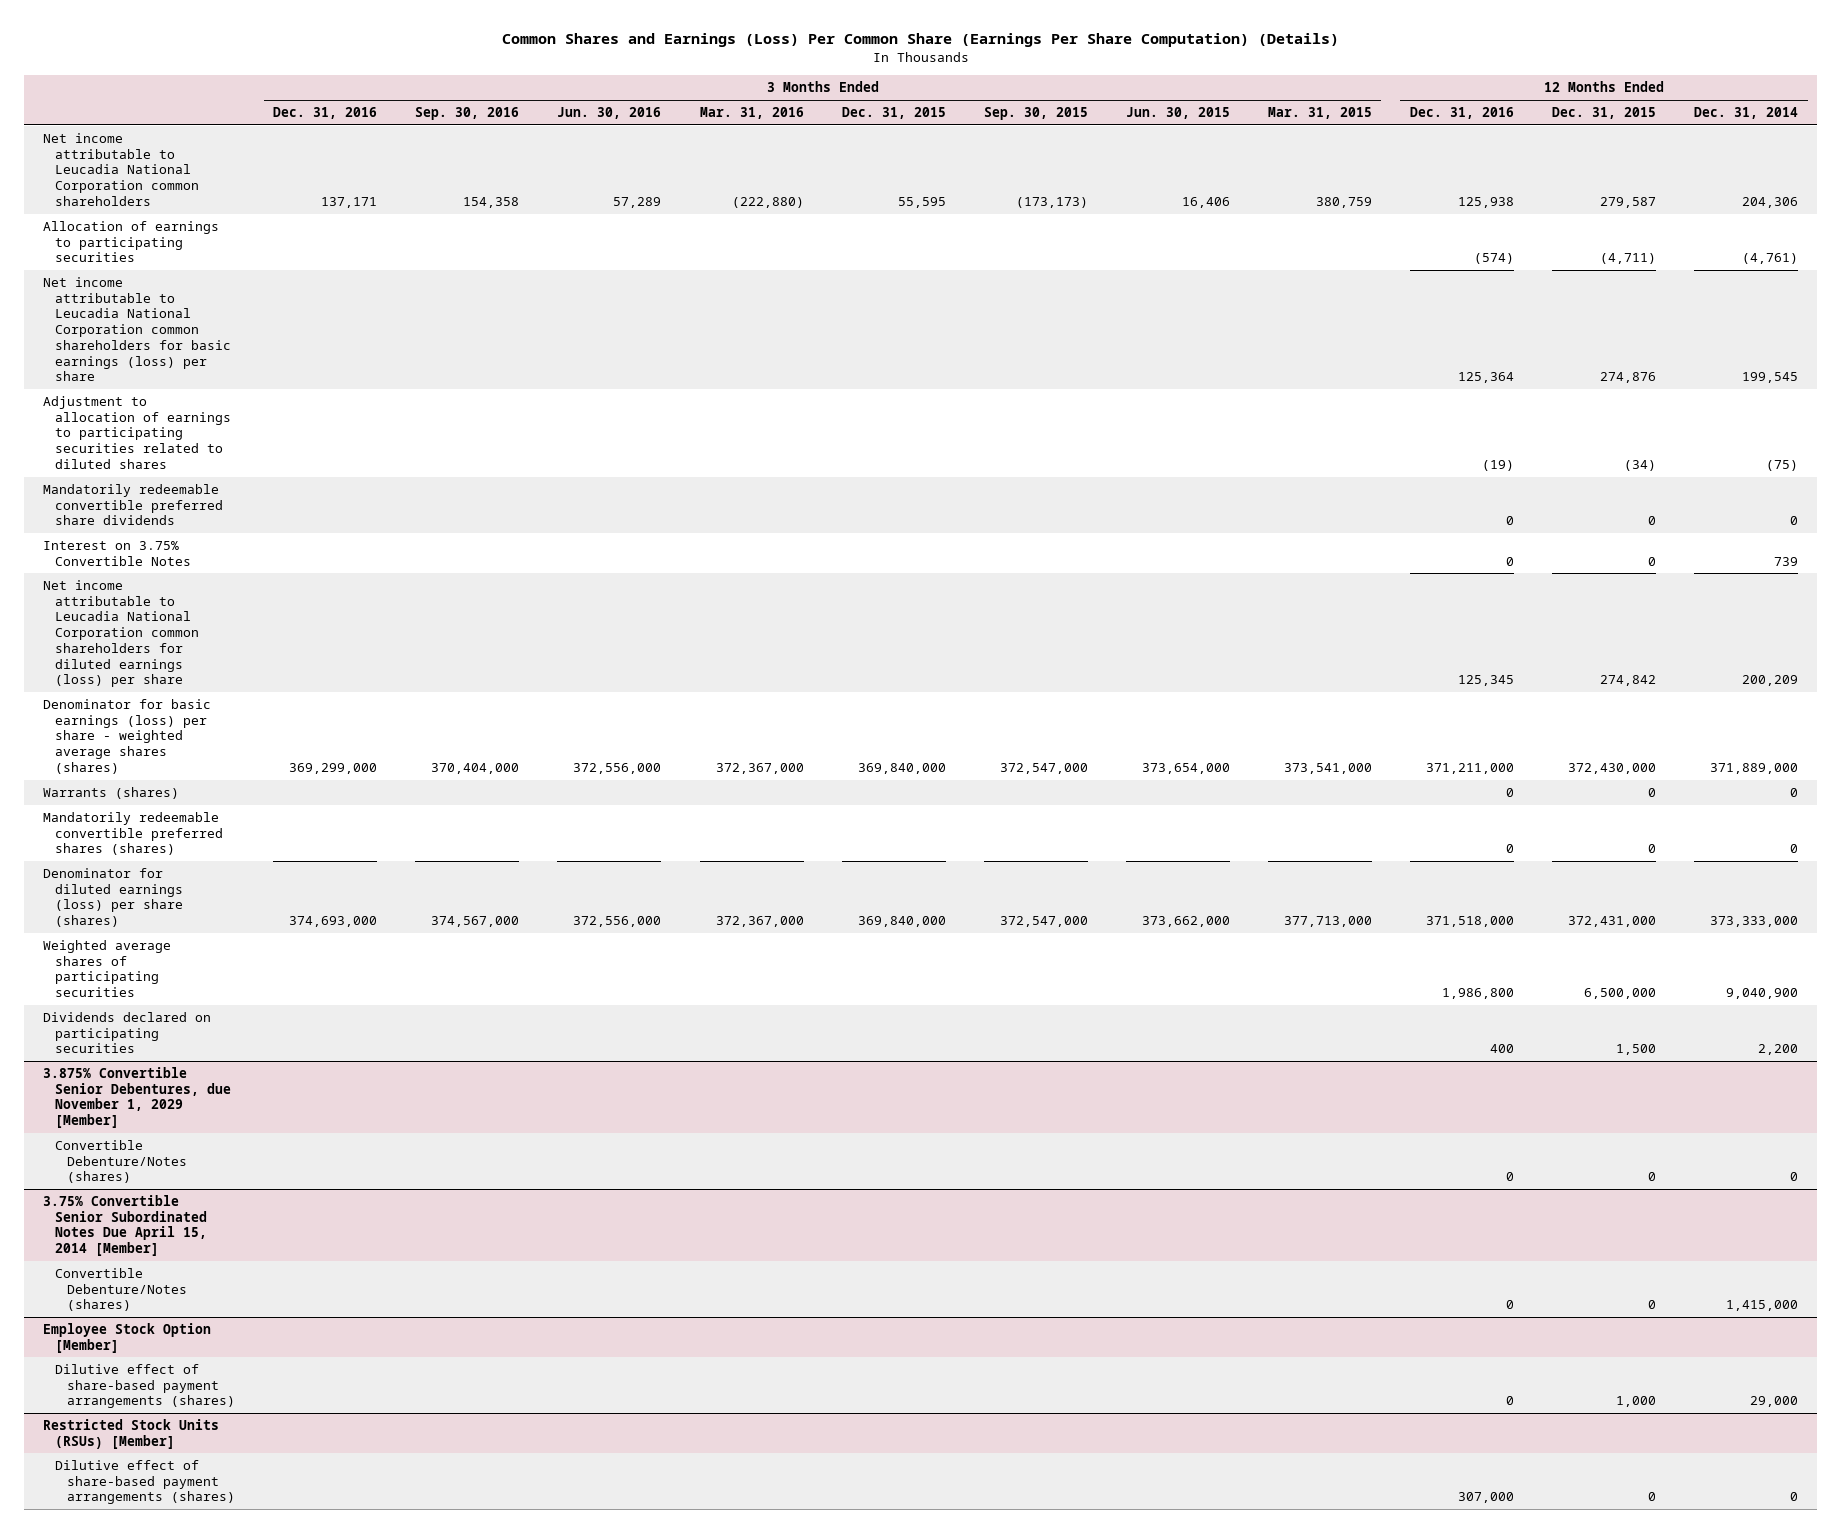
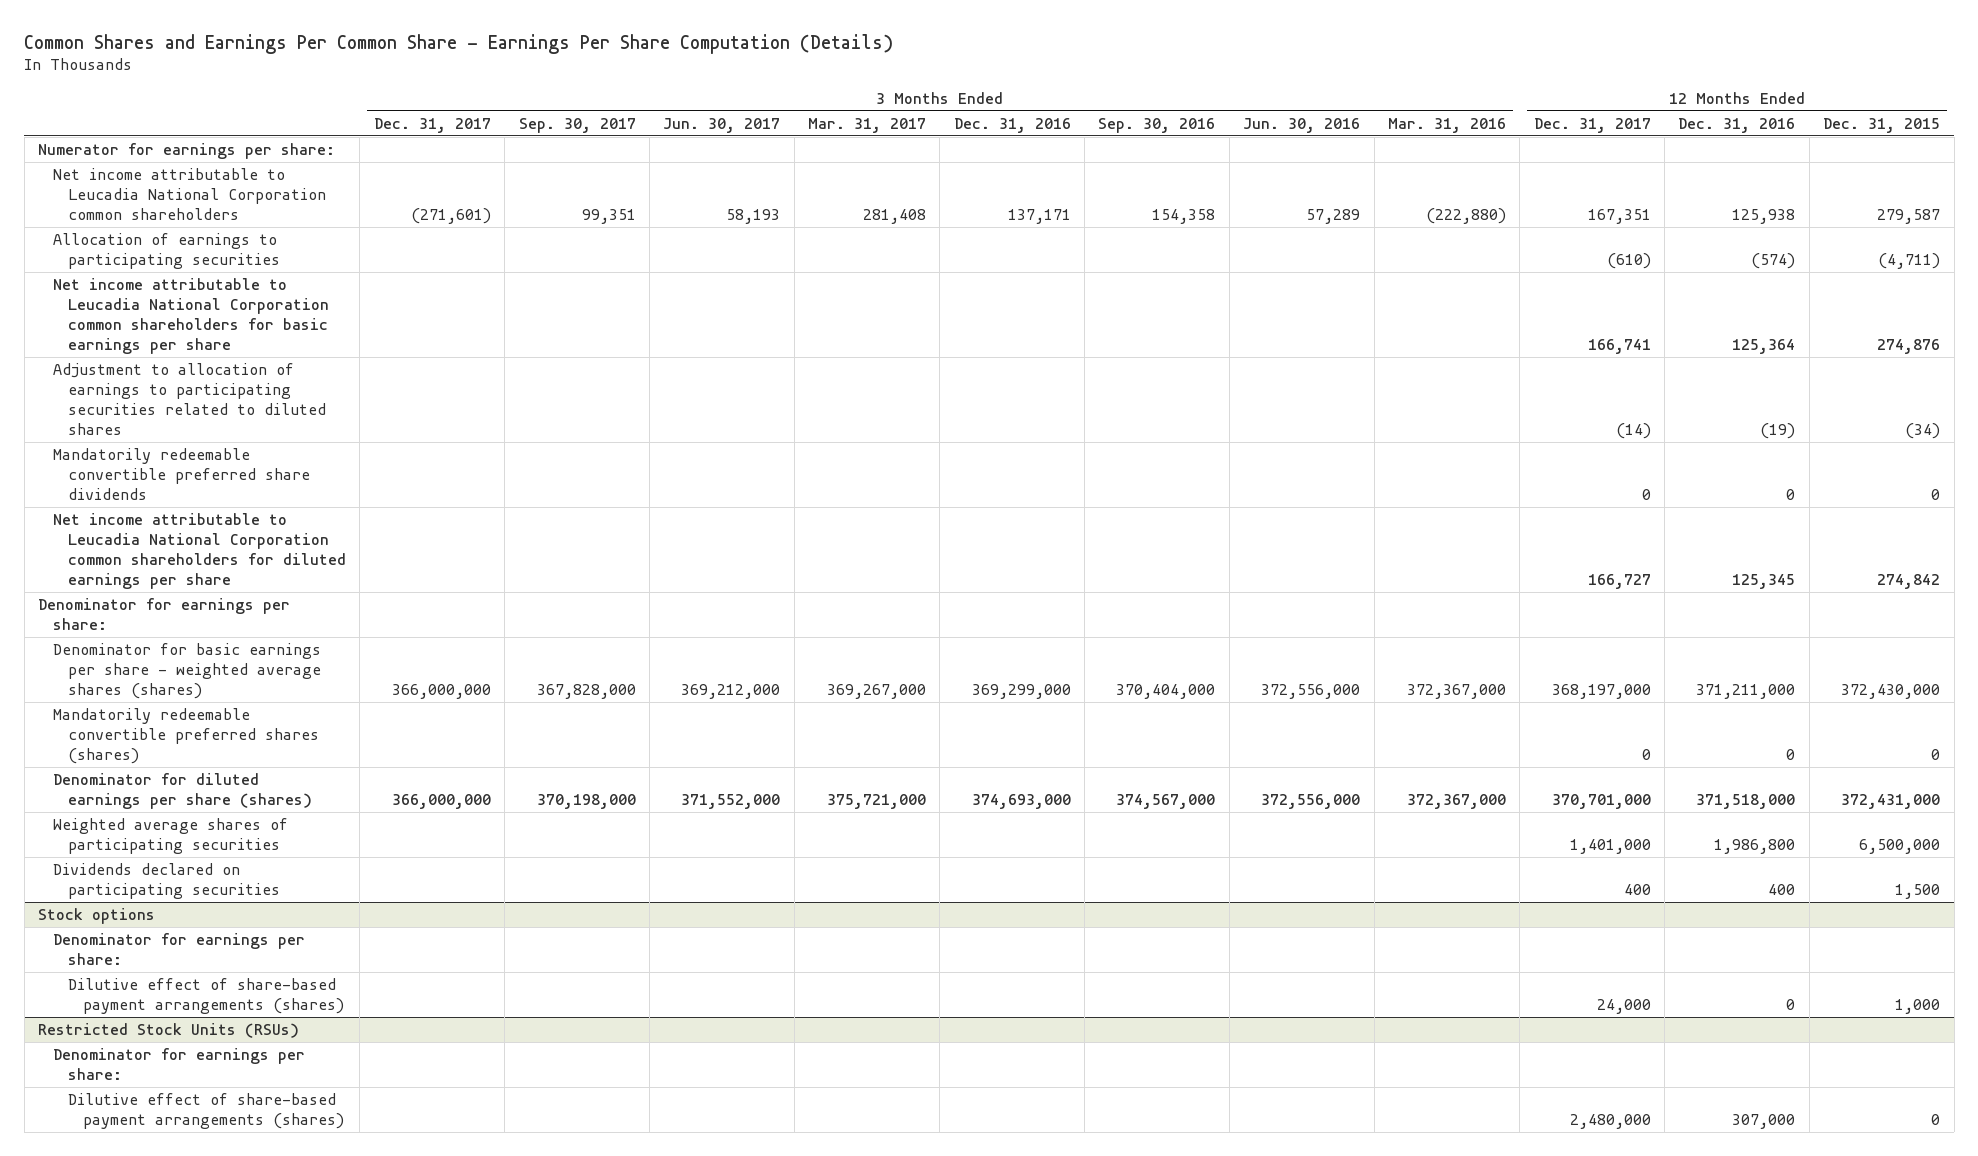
[501,33,1339,48] Common Shares and Earnings (Loss) Per Common Share (Earnings Per Share Computation) (Details) -> [24,33,894,54] Common Shares and Earnings Per Common Share - Earnings Per Share Computation (Details)
[841,107,946,120] Dec. 31, 2015 -> none
[983,107,1088,121] Sep. 30, 2015 -> none
[1125,107,1230,120] Jun. 30, 2015 -> none
[1267,107,1372,120] Mar. 31, 2015 -> none
[1694,107,1799,120] Dec. 31, 2014 -> none
none -> [373,117,491,133] Dec. 31, 2017
none -> [518,117,636,133] Sep. 30, 2017
none -> [663,117,781,133] Jun. 30, 2017
none -> [808,117,927,133] Mar. 31, 2017
none -> [1533,117,1651,133] Dec. 31, 2017
none -> [37,142,335,159] Numerator for earnings per share:
[43,277,232,382] Net income attributable to Leucadia National Corporation common shareholders for basic earnings (loss) per share -> [52,277,330,355] Net income attributable to Leucadia National Corporation common shareholders for basic earnings per share
[43,541,192,566] Interest on 3.75% Convertible Notes -> none
[43,787,180,800] Warrants (shares) -> none
[43,580,200,688] Net income attributable to Leucadia National Corporation common shareholders for diluted earnings (loss) per share -> [52,512,347,590] Net income attributable to Leucadia National Corporation common shareholders for diluted earnings per share
none -> [37,597,290,630] Denominator for earnings per share:
[43,699,212,774] Denominator for basic earnings (loss) per share - weighted average shares (shares) -> [52,642,322,700] Denominator for basic earnings per share - weighted average shares (shares)
[43,868,184,928] Denominator for diluted earnings (loss) per share (shares) -> [52,772,313,809] Denominator for diluted earnings per share (shares)
[43,1067,232,1129] 3.875% Convertible Senior Debentures, due November 1, 2029 [Member] -> none
[55,1140,188,1184] Convertible Debenture/Notes (shares) -> none
[43,1195,208,1257] 3.75% Convertible Senior Subordinated Notes Due April 15, 2014 [Member] -> none
[55,1268,188,1312] Convertible Debenture/Notes (shares) -> none
[43,1323,212,1353] Employee Stock Option [Member] -> [37,907,155,924] Stock options
none -> [52,932,305,965] Denominator for earnings per share:
[43,1419,220,1449] Restricted Stock Units (RSUs) [Member] -> [37,1022,299,1038] Restricted Stock Units (RSUs)
none -> [52,1047,305,1080] Denominator for earnings per share:

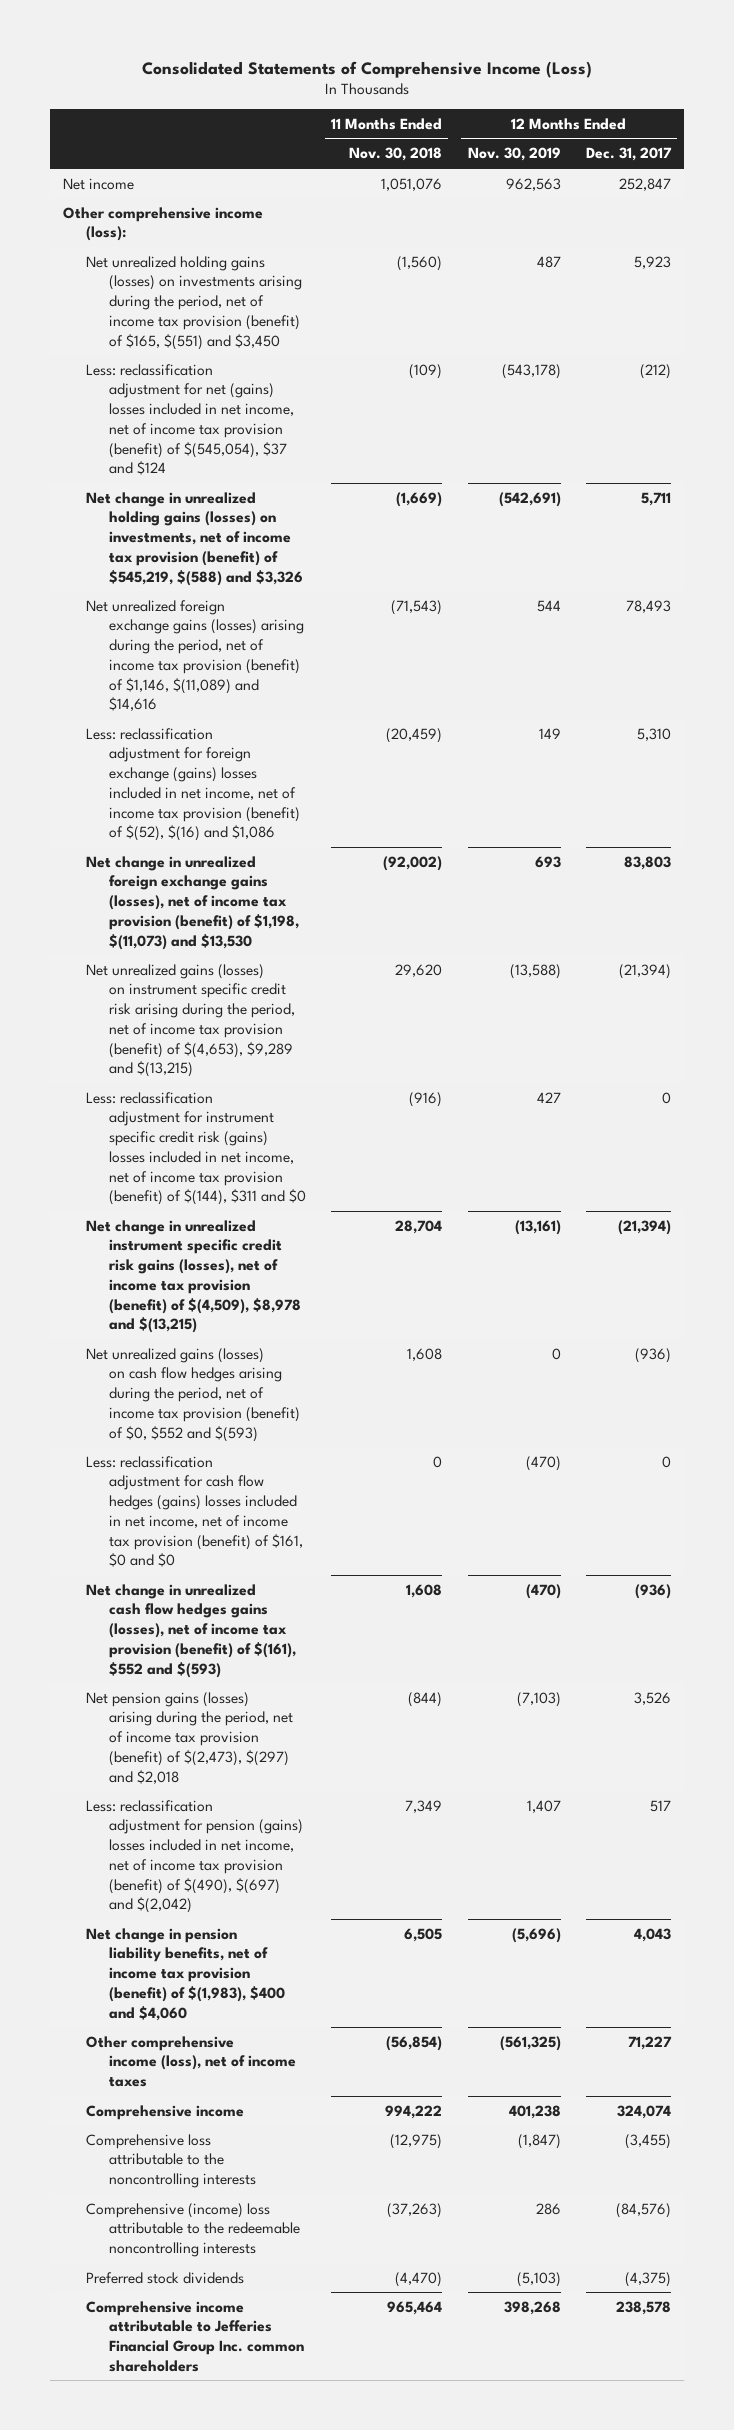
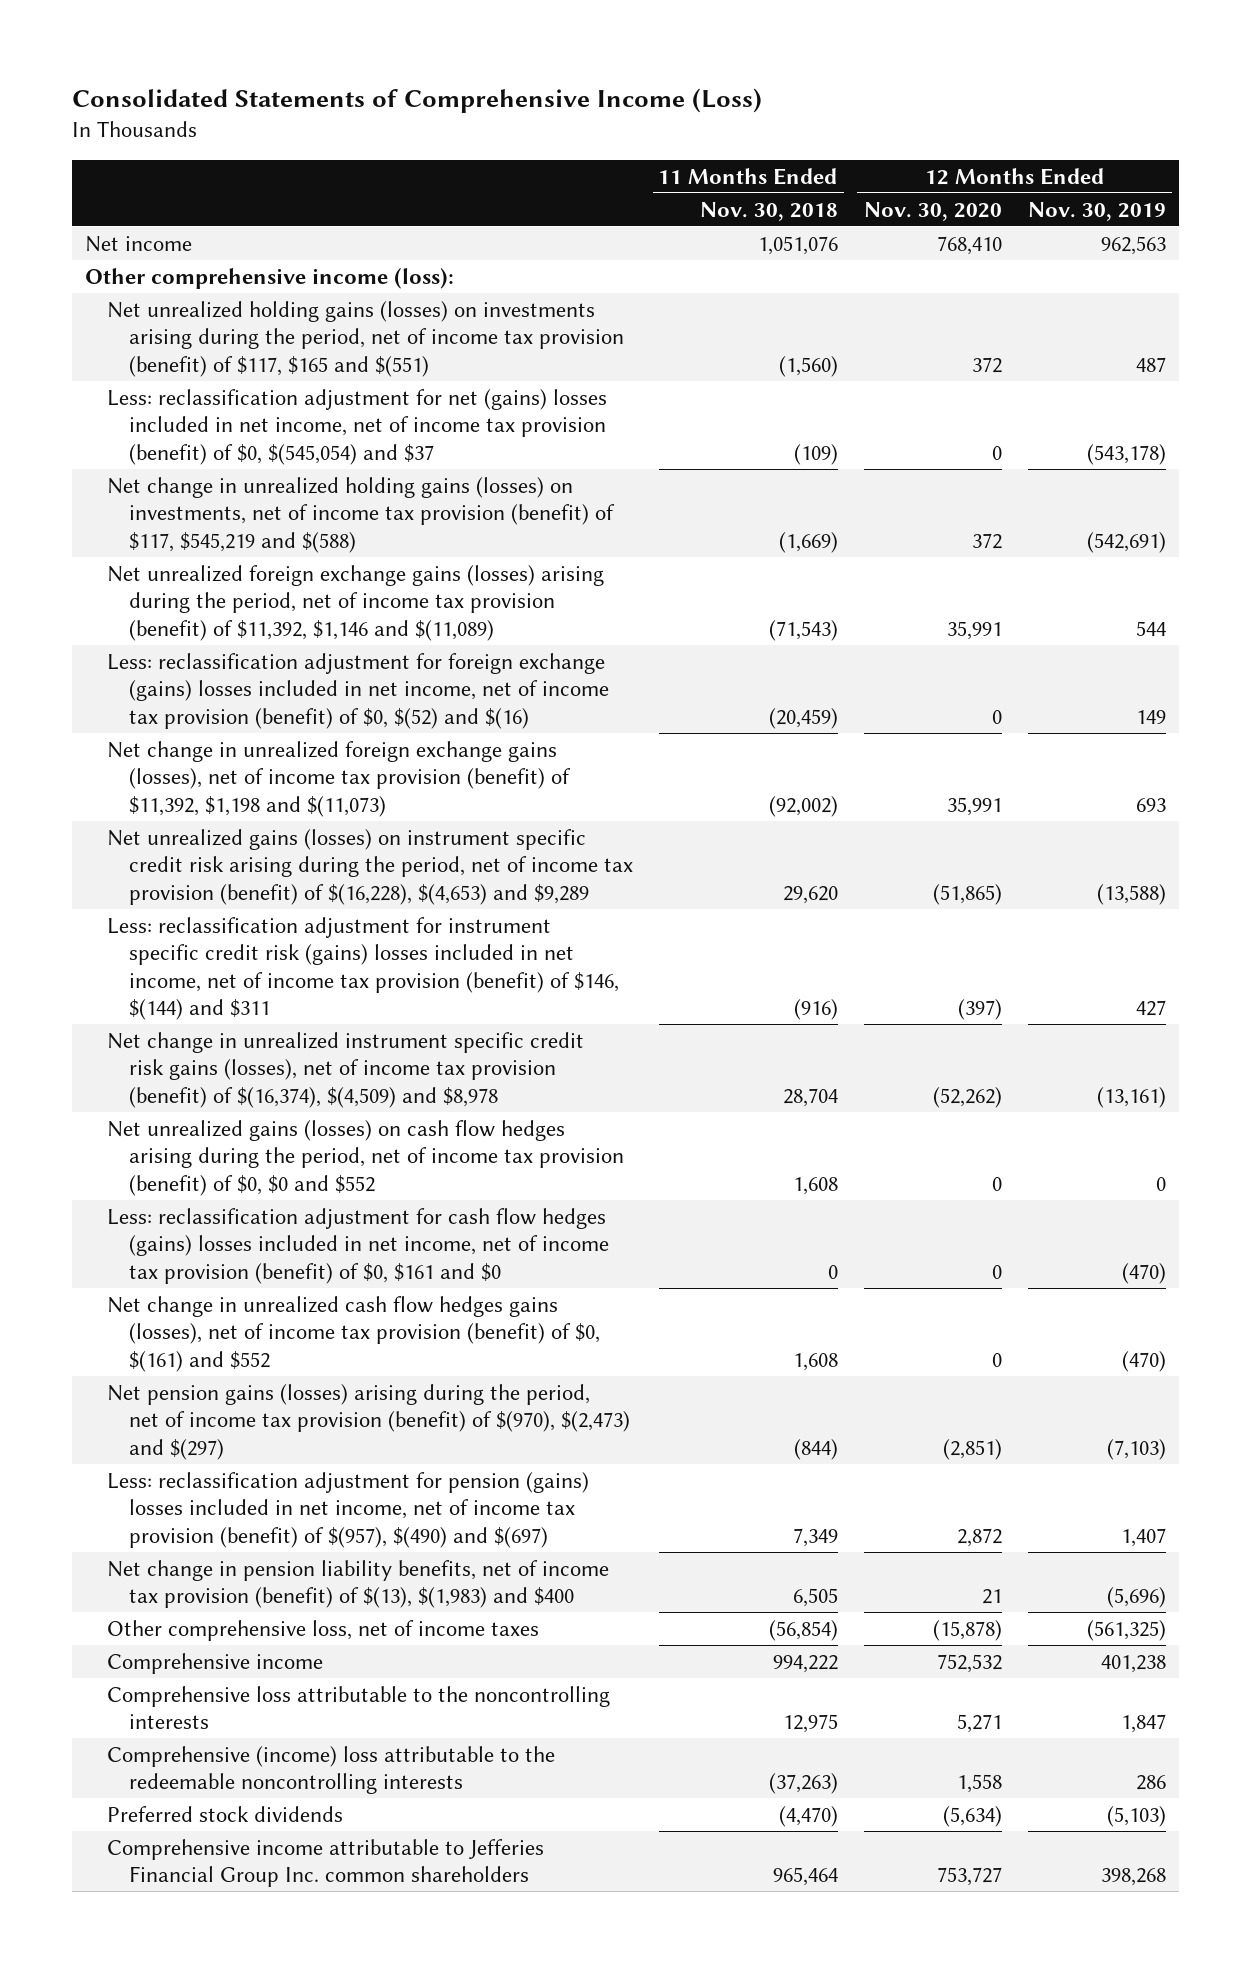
[586,147,673,162] Dec. 31, 2017 -> none
none -> [863,201,1002,221] Nov. 30, 2020
[85,255,302,350] Net unrealized holding gains (losses) on investments arising during the period, net of income tax provision (benefit) of $165, $(551) and $3,450 -> [107,300,625,377] Net unrealized holding gains (losses) on investments arising during the period, net of income tax provision (benefit) of $117, $165 and $(551)
[85,363,294,476] Less: reclassification adjustment for net (gains) losses included in net income, net of income tax provision (benefit) of $(545,054), $37 and $124 -> [107,388,608,465] Less: reclassification adjustment for net (gains) losses included in net income, net of income tax provision (benefit) of $0, $(545,054) and $37
[85,491,303,586] Net change in unrealized holding gains (losses) on investments, net of income tax provision (benefit) of $545,219, $(588) and $3,326 -> [107,476,616,553] Net change in unrealized holding gains (losses) on investments, net of income tax provision (benefit) of $117, $545,219 and $(588)
[85,599,304,712] Net unrealized foreign exchange gains (losses) arising during the period, net of income tax provision (benefit) of $1,146, $(11,089) and $14,616 -> [107,564,605,641] Net unrealized foreign exchange gains (losses) arising during the period, net of income tax provision (benefit) of $11,392, $1,146 and $(11,089)
[85,727,300,842] Less: reclassification adjustment for foreign exchange (gains) losses included in net income, net of income tax provision (benefit) of $(52), $(16) and $1,086 -> [107,652,610,729] Less: reclassification adjustment for foreign exchange (gains) losses included in net income, net of income tax provision (benefit) of $0, $(52) and $(16)
[85,855,299,950] Net change in unrealized foreign exchange gains (losses), net of income tax provision (benefit) of $1,198, $(11,073) and $13,530 -> [107,740,572,817] Net change in unrealized foreign exchange gains (losses), net of income tax provision (benefit) of $11,392, $1,198 and $(11,073)
[85,963,295,1078] Net unrealized gains (losses) on instrument specific credit risk arising during the period, net of income tax provision (benefit) of $(4,653), $9,289 and $(13,215) -> [107,828,634,905] Net unrealized gains (losses) on instrument specific credit risk arising during the period, net of income tax provision (benefit) of $(16,228), $(4,653) and $9,289
[85,1091,306,1206] Less: reclassification adjustment for instrument specific credit risk (gains) losses included in net income, net of income tax provision (benefit) of $(144), $311 and $0 -> [107,916,620,1021] Less: reclassification adjustment for instrument specific credit risk (gains) losses included in net income, net of income tax provision (benefit) of $146, $(144) and $311
[85,1219,301,1334] Net change in unrealized instrument specific credit risk gains (losses), net of income tax provision (benefit) of $(4,509), $8,978 and $(13,215) -> [107,1031,585,1108] Net change in unrealized instrument specific credit risk gains (losses), net of income tax provision (benefit) of $(16,374), $(4,509) and $8,978
[85,1347,300,1442] Net unrealized gains (losses) on cash flow hedges arising during the period, net of income tax provision (benefit) of $0, $552 and $(593) -> [107,1119,625,1196] Net unrealized gains (losses) on cash flow hedges arising during the period, net of income tax provision (benefit) of $0, $0 and $552
[85,1455,303,1568] Less: reclassification adjustment for cash flow hedges (gains) losses included in net income, net of income tax provision (benefit) of $161, $0 and $0 -> [107,1207,610,1284] Less: reclassification adjustment for cash flow hedges (gains) losses included in net income, net of income tax provision (benefit) of $0, $161 and $0
[85,1583,296,1678] Net change in unrealized cash flow hedges gains (losses), net of income tax provision (benefit) of $(161), $552 and $(593) -> [107,1295,601,1372] Net change in unrealized cash flow hedges gains (losses), net of income tax provision (benefit) of $0, $(161) and $552
[85,1691,293,1784] Net pension gains (losses) arising during the period, net of income tax provision (benefit) of $(2,473), $(297) and $2,018 -> [107,1383,631,1460] Net pension gains (losses) arising during the period, net of income tax provision (benefit) of $(970), $(2,473) and $(297)
[85,1799,303,1914] Less: reclassification adjustment for pension (gains) losses included in net income, net of income tax provision (benefit) of $(490), $(697) and $(2,042) -> [107,1471,590,1548] Less: reclassification adjustment for pension (gains) losses included in net income, net of income tax provision (benefit) of $(957), $(490) and $(697)
[85,1927,285,2021] Net change in pension liability benefits, net of income tax provision (benefit) of $(1,983), $400 and $4,060 -> [107,1559,610,1609] Net change in pension liability benefits, net of income tax provision (benefit) of $(13), $(1,983) and $400
[85,2035,296,2088] Other comprehensive income (loss), net of income taxes -> [107,1619,540,1641] Other comprehensive loss, net of income taxes
[390,2133,443,2149] (12,975) -> [782,1714,838,1734] 12,975
[517,2133,561,2149] (1,847) -> [1120,1714,1166,1734] 1,847

